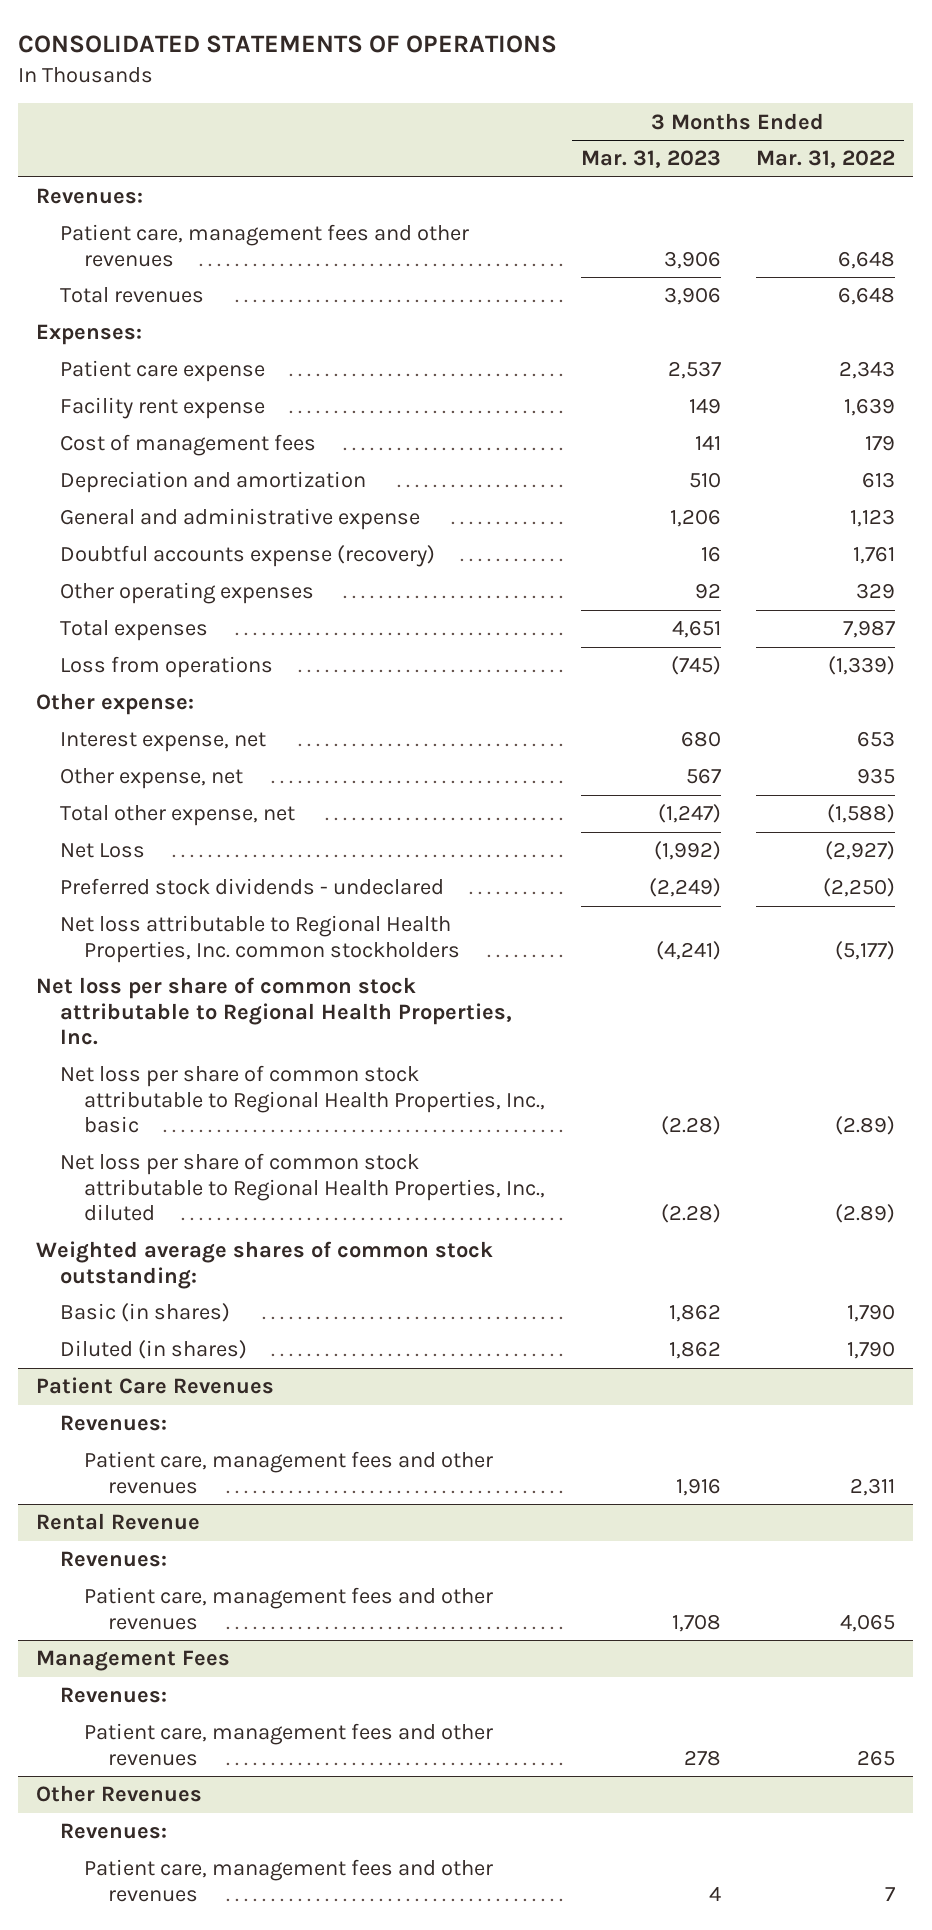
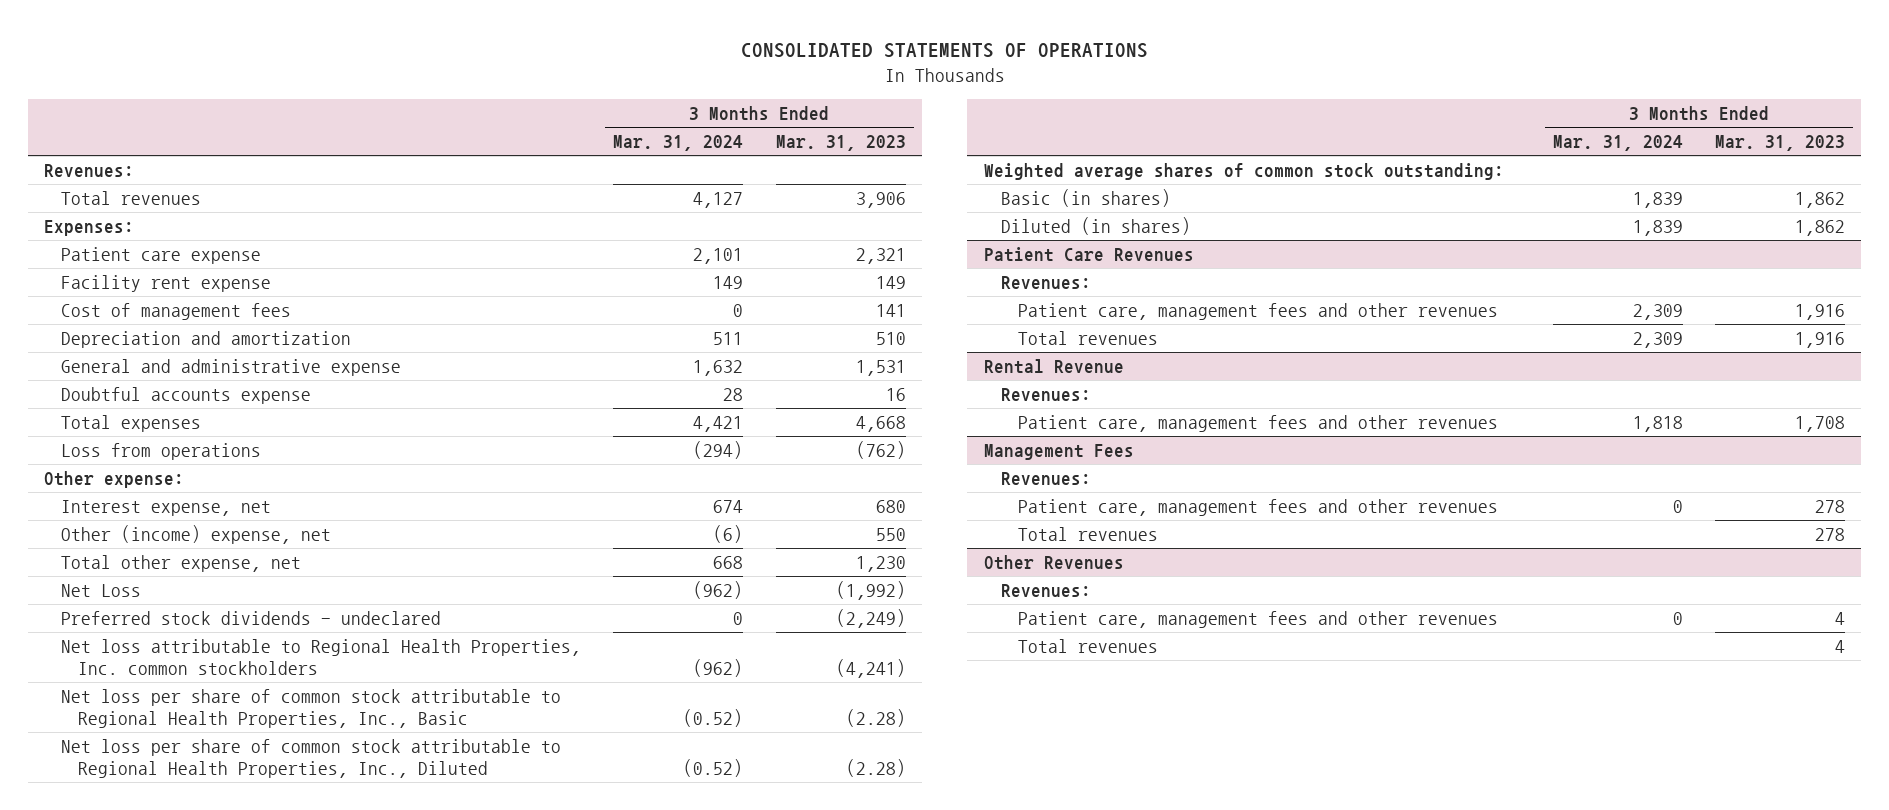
[756,150,896,169] Mar. 31, 2022 -> none
none -> [613,135,744,152] Mar. 31, 2024
[60,224,470,267] Patient care, management fees and other revenues -> none
[667,361,721,380] 2,537 -> [855,247,906,264] 2,321
[60,582,315,605] Other operating expenses -> none
[669,509,721,528] 1,206 -> [855,359,906,376] 1,531
[60,545,436,568] Doubtful accounts expense (recovery) -> [61,386,312,404] Doubtful accounts expense
[671,620,721,639] 4,651 -> [855,415,906,432] 4,668
[670,656,721,676] (745) -> [855,440,906,459] (762)
[60,768,244,790] Other expense, net -> [61,524,332,544] Other (income) expense, net
[685,768,721,785] 567 -> [875,527,906,541] 550
[657,804,721,824] (1,247) -> [855,555,906,572] 1,230
[36,977,513,1046] Net loss per share of common stock attributable to Regional Health Properties, Inc. -> none
[60,1065,545,1134] Net loss per share of common stock attributable to Regional Health Properties, Inc., basic -> [61,688,562,729] Net loss per share of common stock attributable to Regional Health Properties, Inc., Basic
[60,1153,545,1222] Net loss per share of common stock attributable to Regional Health Properties, Inc., diluted -> [61,738,562,779] Net loss per share of common stock attributable to Regional Health Properties, Inc., Diluted
none -> [1017,330,1158,345] Total revenues
none -> [1017,526,1158,541] Total revenues
none -> [1017,638,1158,653] Total revenues

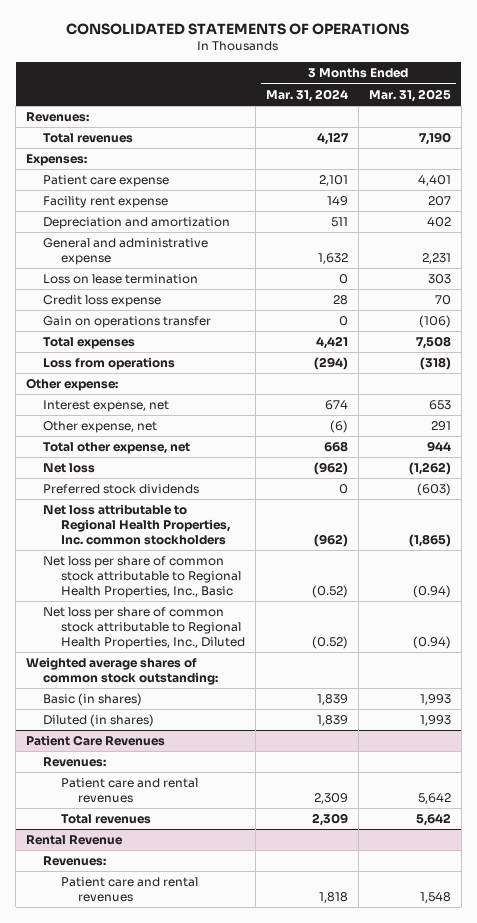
[775,135,906,152] Mar. 31, 2023 -> none
none -> [368,88,451,102] Mar. 31, 2025
[61,302,292,320] Cost of management fees -> none
none -> [43,274,199,285] Loss on lease termination
[61,386,312,404] Doubtful accounts expense -> [43,295,162,308] Credit loss expense
none -> [43,316,212,329] Gain on operations transfer
[61,524,332,544] Other (income) expense, net -> [43,421,158,434] Other expense, net
[61,583,142,597] Net Loss -> [43,463,96,474] Net loss
[61,610,442,625] Preferred stock dividends - undeclared -> [43,484,200,495] Preferred stock dividends
[1017,302,1498,320] Patient care, management fees and other revenues -> [60,778,198,803] Patient care and rental revenues
[983,443,1134,460] Management Fees -> none
[1000,471,1091,485] Revenues: -> none
[1017,498,1498,516] Patient care, management fees and other revenues -> none
[1017,526,1158,541] Total revenues -> none
[983,554,1124,570] Other Revenues -> none
[1000,583,1091,597] Revenues: -> none
[1017,610,1498,628] Patient care, management fees and other revenues -> none
[1017,638,1158,653] Total revenues -> none
[1017,414,1498,432] Patient care, management fees and other revenues -> [60,877,198,902] Patient care and rental revenues

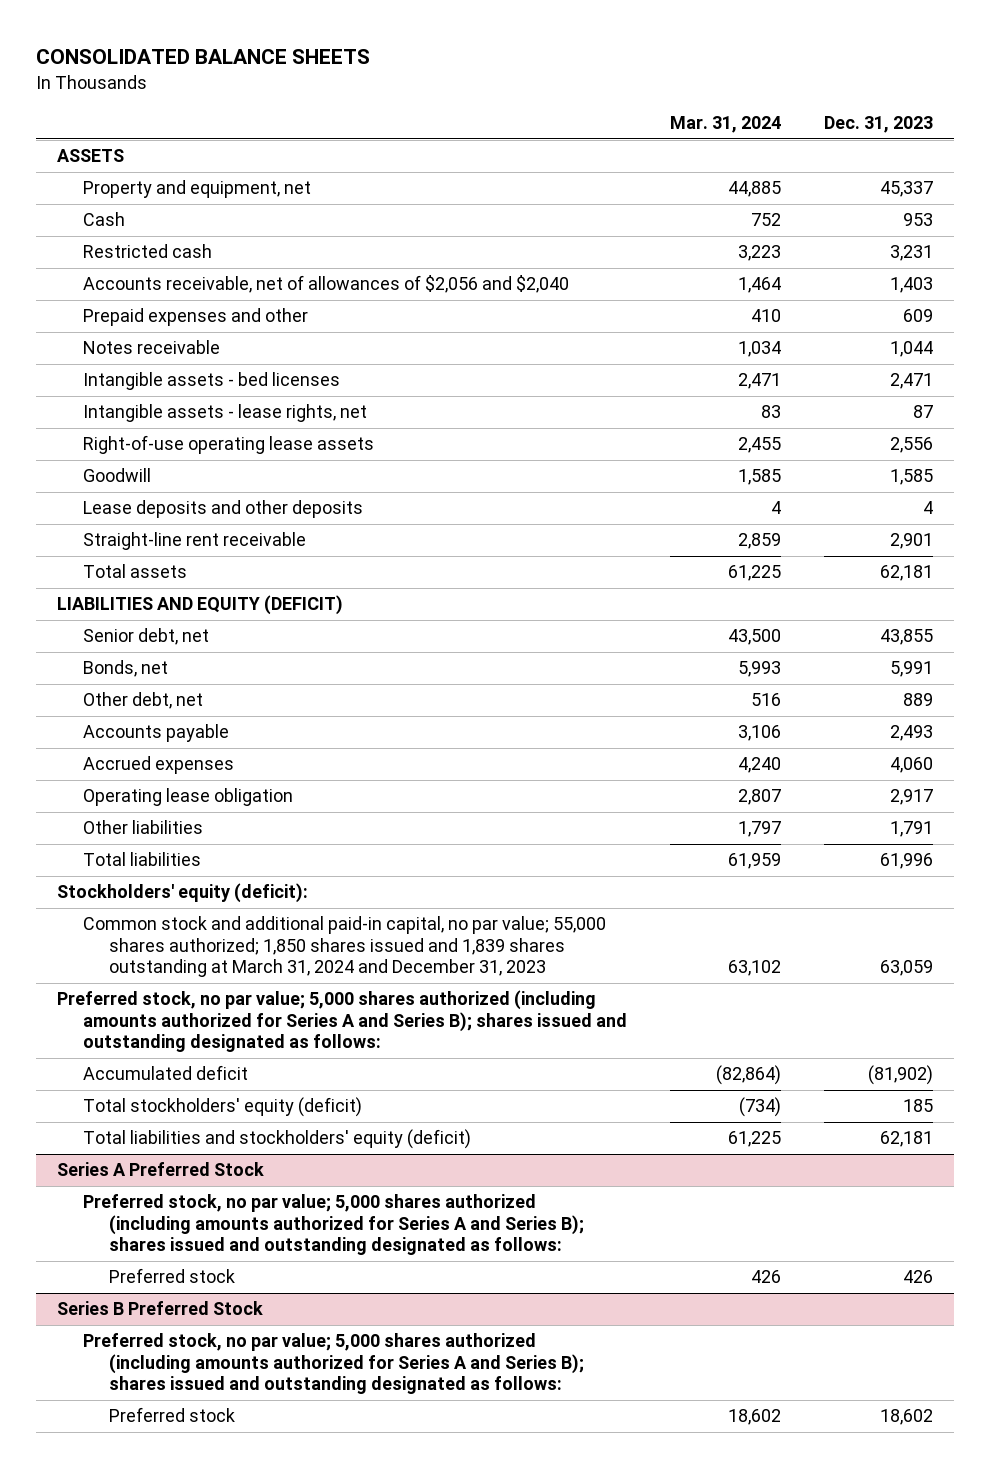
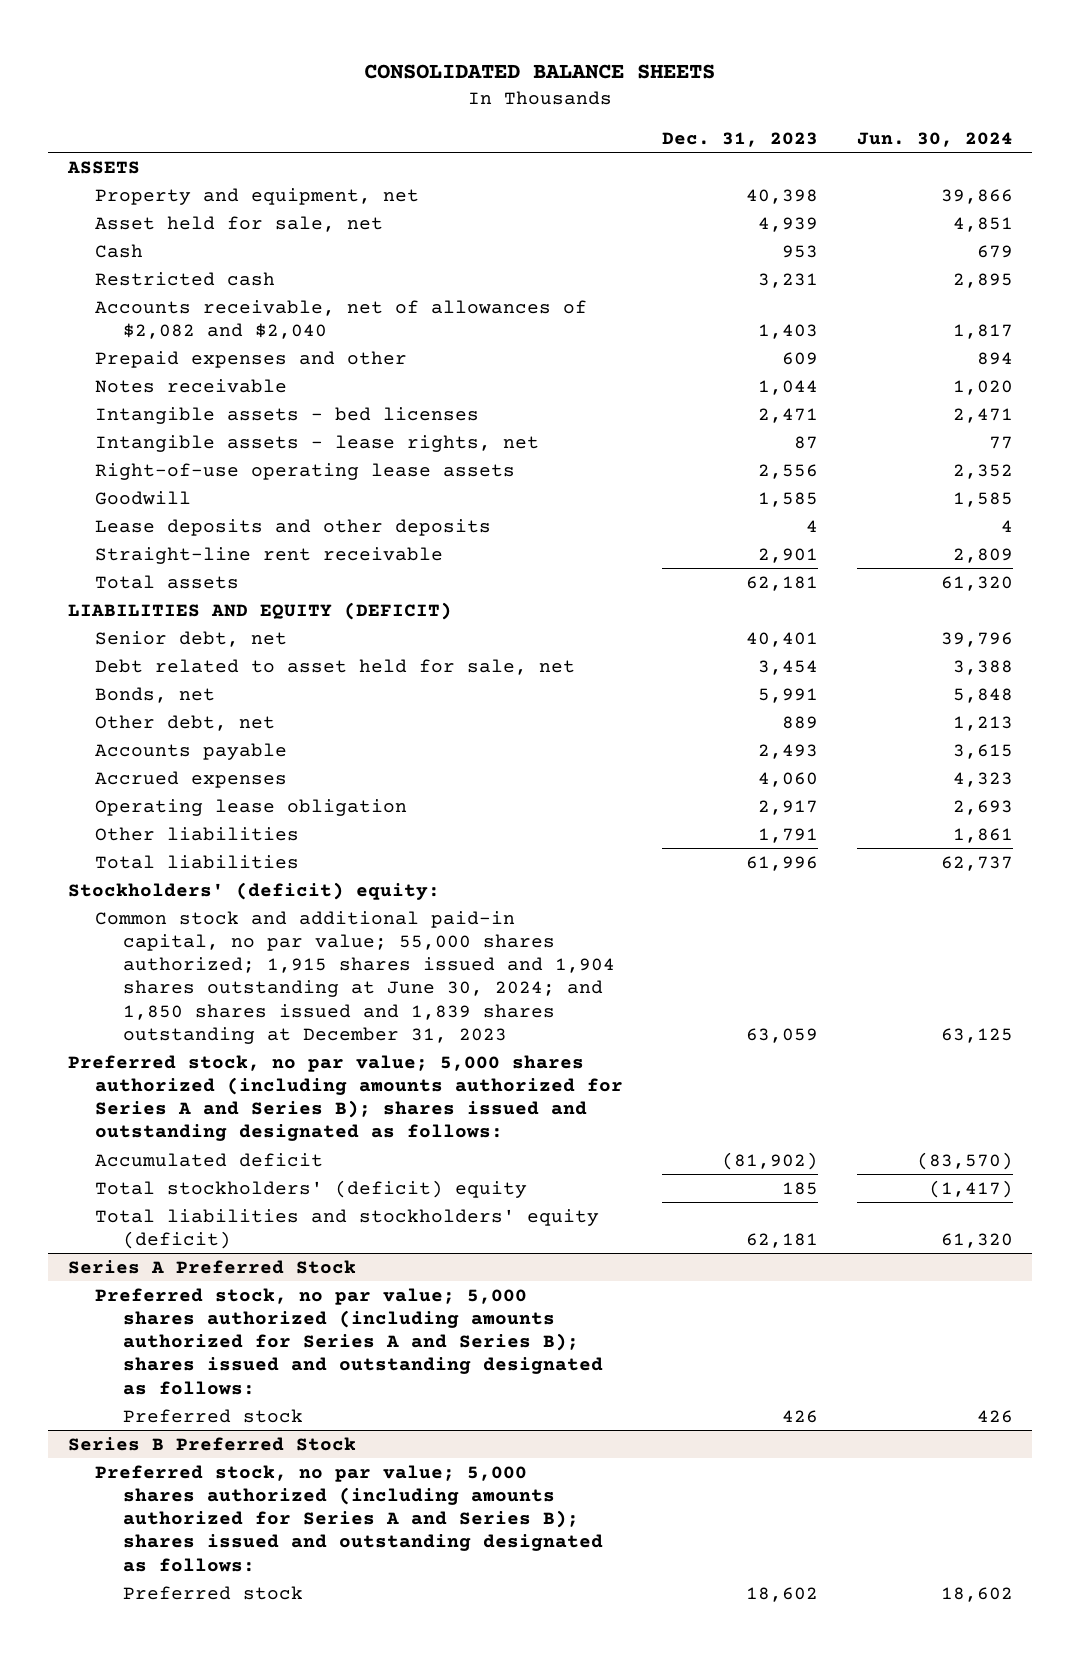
[669,116,781,134] Mar. 31, 2024 -> none
none -> [856,131,1013,147] Jun. 30, 2024
[879,181,933,198] 45,337 -> [746,188,819,204] 40,398
none -> [95,215,384,232] Asset held for sale, net
[83,275,570,294] Accounts receivable, net of allowances of $2,056 and $2,040 -> [95,299,588,339] Accounts receivable, net of allowances of $2,082 and $2,040
[879,629,933,646] 43,855 -> [746,631,819,647] 40,401
none -> [95,658,576,675] Debt related to asset held for sale, net
[57,883,309,904] Stockholders' equity (deficit): -> [67,881,440,900] Stockholders' (deficit) equity:
[83,916,607,978] Common stock and additional paid-in capital, no par value; 55,000 shares authorized; 1,850 shares issued and 1,839 shares outstanding at March 31, 2024 and December 31, 2023 -> [95,910,616,1044] Common stock and additional paid-in capital, no par value; 55,000 shares authorized; 1,915 shares issued and 1,904 shares outstanding at June 30, 2024; and 1,850 shares issued and 1,839 shares outstanding at December 31, 2023
[83,1097,363,1118] Total stockholders' equity (deficit) -> [95,1179,528,1198] Total stockholders' (deficit) equity

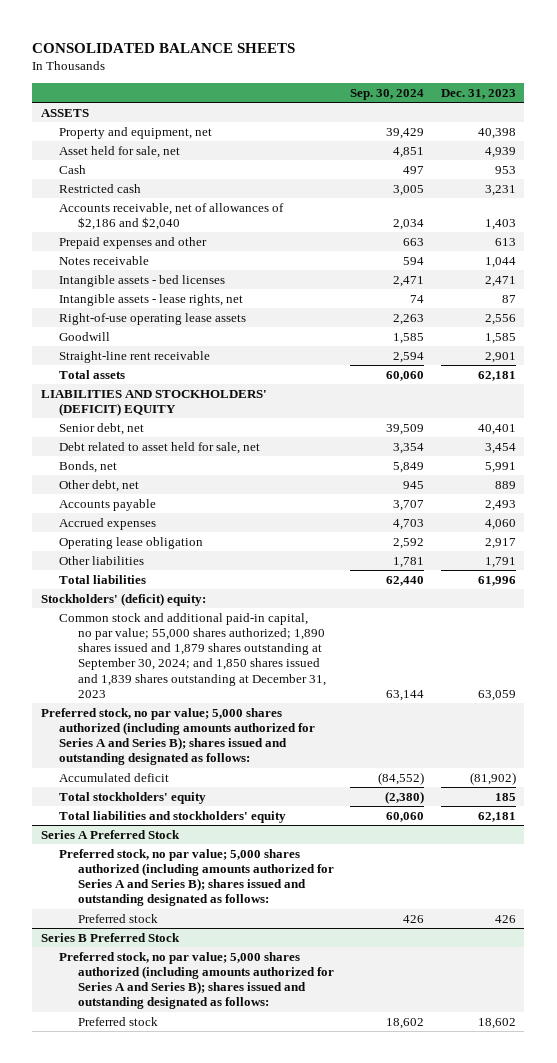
[856,131,1013,147] Jun. 30, 2024 -> none
none -> [350,88,425,100] Sep. 30, 2024
[95,299,588,339] Accounts receivable, net of allowances of $2,082 and $2,040 -> [59,202,285,231] Accounts receivable, net of allowances of $2,186 and $2,040
[782,351,819,365] 609 -> [495,237,517,246] 613
[95,518,492,536] Lease deposits and other deposits -> none
[67,601,452,620] LIABILITIES AND EQUITY (DEFICIT) -> [40,389,267,417] LIABILITIES AND STOCKHOLDERS' (DEFICIT) EQUITY
[95,910,616,1044] Common stock and additional paid-in capital, no par value; 55,000 shares authorized; 1,915 shares issued and 1,904 shares outstanding at June 30, 2024; and 1,850 shares issued and 1,839 shares outstanding at December 31, 2023 -> [59,612,326,698] Common stock and additional paid-in capital, no par value; 55,000 shares authorized; 1,890 shares issued and 1,879 shares outstanding at September 30, 2024; and 1,850 shares issued and 1,839 shares outstanding at December 31, 2023
[95,1179,528,1198] Total stockholders' (deficit) equity -> [59,791,207,804] Total stockholders' equity
[95,1208,600,1249] Total liabilities and stockholders' equity (deficit) -> [59,810,287,823] Total liabilities and stockholders' equity

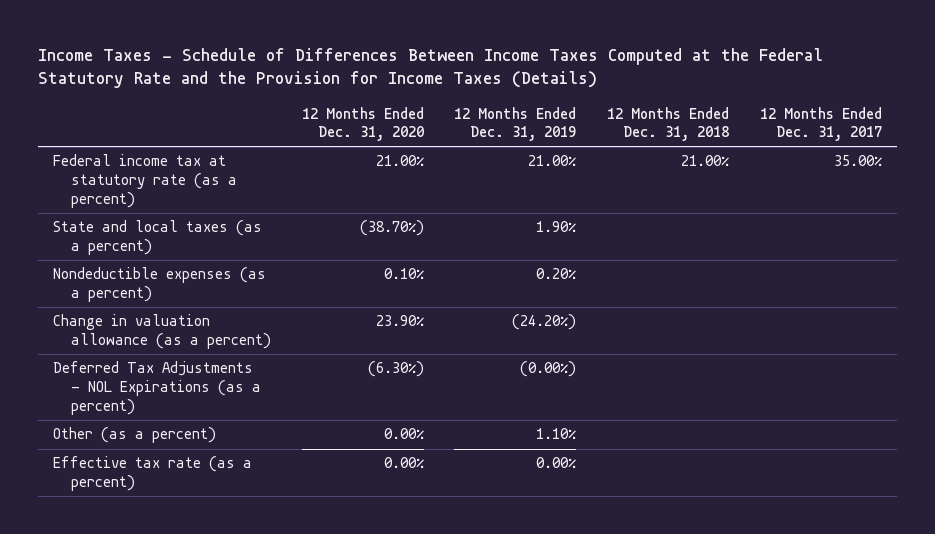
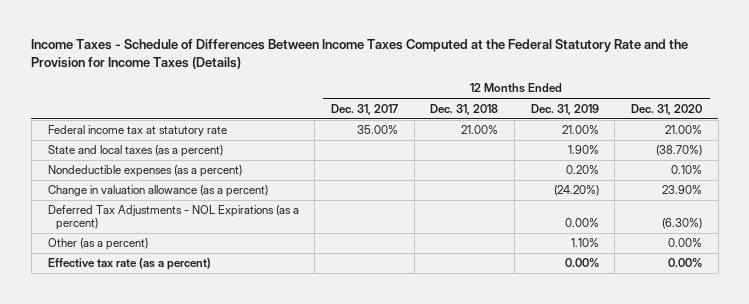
[53,154,238,208] Federal income tax at statutory rate (as a percent) -> [47,125,227,137] Federal income tax at statutory rate
[520,361,577,378] (0.00%) -> [564,218,599,228] 0.00%

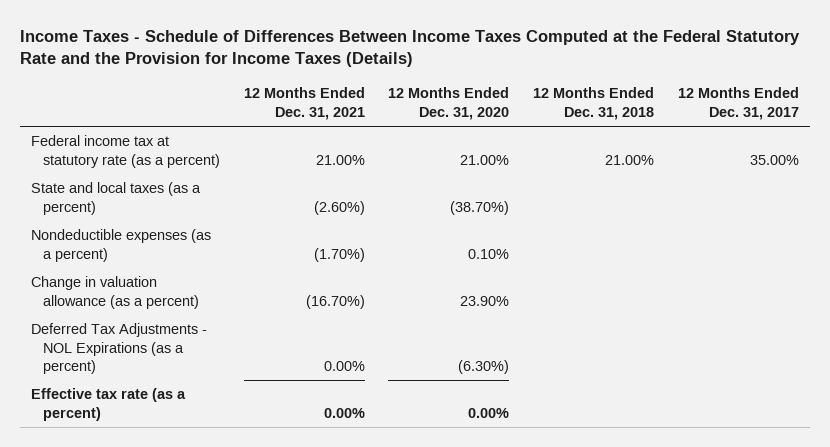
[530,103,599,115] Dec. 31, 2019 -> none
none -> [243,87,365,120] 12 Months Ended Dec. 31, 2021
[47,125,227,137] Federal income tax at statutory rate -> [31,135,221,168] Federal income tax at statutory rate (as a percent)
[47,238,148,251] Other (as a percent) -> none

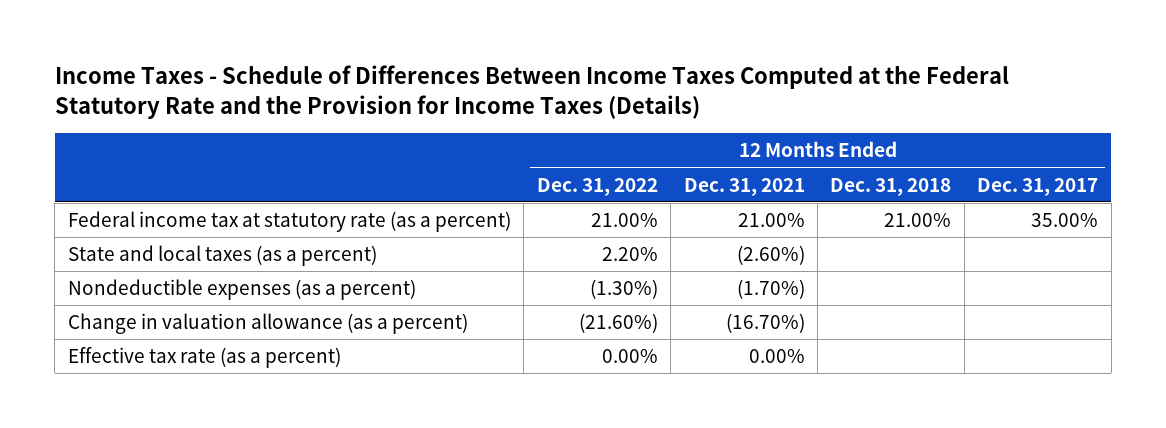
[388,87,510,120] 12 Months Ended Dec. 31, 2020 -> none
none -> [536,177,658,196] Dec. 31, 2022
[31,323,208,374] Deferred Tax Adjustments - NOL Expirations (as a percent) -> none

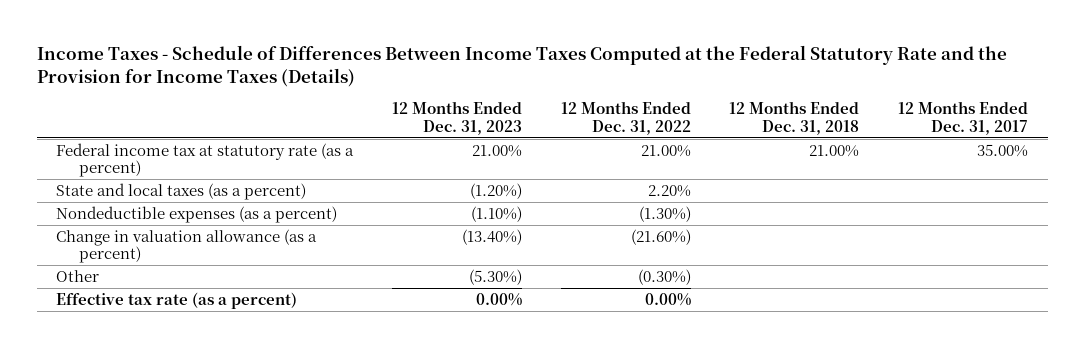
[683,177,805,196] Dec. 31, 2021 -> none
none -> [391,101,522,135] 12 Months Ended Dec. 31, 2023
none -> [55,269,99,282] Other

